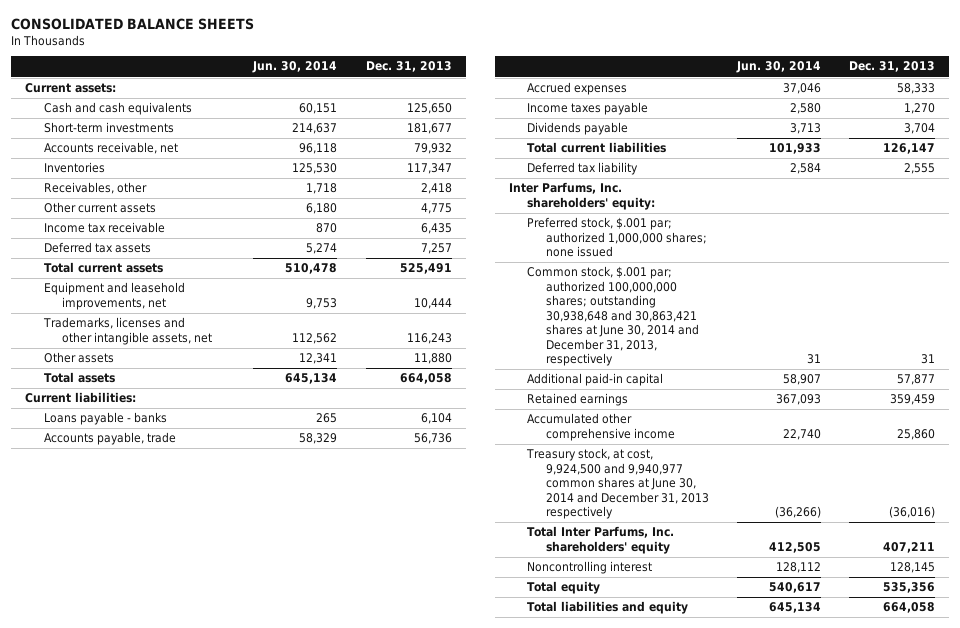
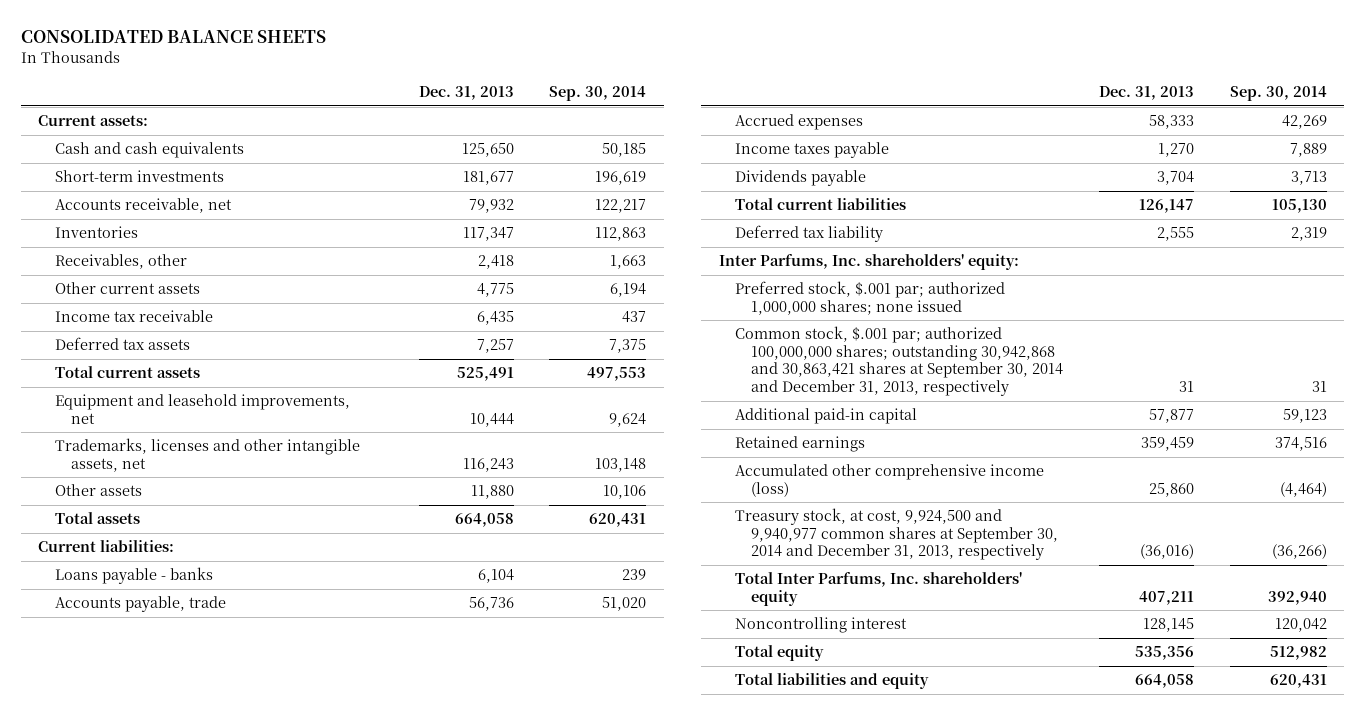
[252,61,338,74] Jun. 30, 2014 -> none
none -> [549,85,647,101] Sep. 30, 2014
[527,266,699,367] Common stock, $.001 par; authorized 100,000,000 shares; outstanding 30,938,648 and 30,863,421 shares at June 30, 2014 and December 31, 2013, respectively -> [734,326,1063,396] Common stock, $.001 par; authorized 100,000,000 shares; outstanding 30,942,868 and 30,863,421 shares at September 30, 2014 and December 31, 2013, respectively
[527,413,675,441] Accumulated other comprehensive income -> [734,464,1044,497] Accumulated other comprehensive income (loss)
[526,448,709,520] Treasury stock, at cost, 9,924,500 and 9,940,977 common shares at June 30, 2014 and December 31, 2013 respectively -> [734,508,1058,561] Treasury stock, at cost, 9,924,500 and 9,940,977 common shares at September 30, 2014 and December 31, 2013, respectively

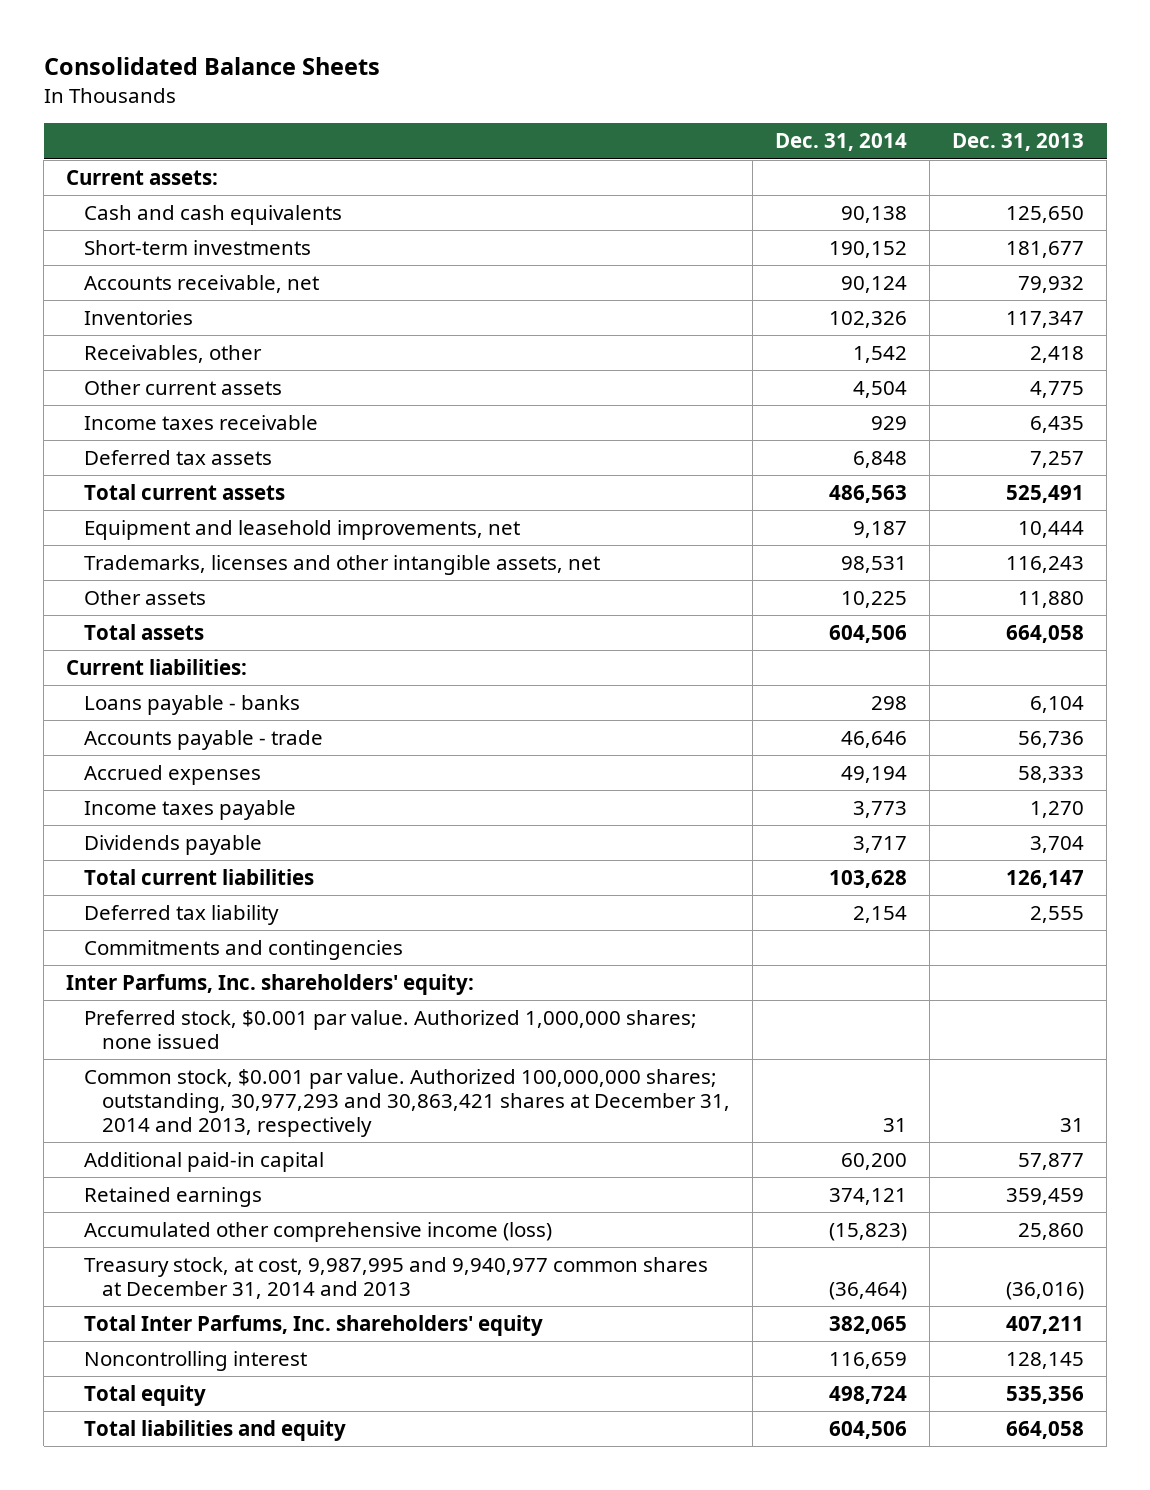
[20,30,326,44] CONSOLIDATED BALANCE SHEETS -> [43,57,380,76] Consolidated Balance Sheets
[549,85,647,101] Sep. 30, 2014 -> none
none -> [775,133,908,152] Dec. 31, 2014
[54,310,213,323] Income tax receivable -> [84,415,319,431] Income taxes receivable
[54,596,226,613] Accounts payable, trade -> [84,730,324,751] Accounts payable - trade
none -> [84,940,404,961] Commitments and contingencies
[734,281,1005,315] Preferred stock, $.001 par; authorized 1,000,000 shares; none issued -> [84,1010,698,1050] Preferred stock, $0.001 par value. Authorized 1,000,000 shares; none issued
[734,326,1063,396] Common stock, $.001 par; authorized 100,000,000 shares; outstanding 30,942,868 and 30,863,421 shares at September 30, 2014 and December 31, 2013, respectively -> [84,1069,731,1137] Common stock, $0.001 par value. Authorized 100,000,000 shares; outstanding, 30,977,293 and 30,863,421 shares at December 31, 2014 and 2013, respectively
[734,508,1058,561] Treasury stock, at cost, 9,924,500 and 9,940,977 common shares at September 30, 2014 and December 31, 2013, respectively -> [84,1257,709,1300] Treasury stock, at cost, 9,987,995 and 9,940,977 common shares at December 31, 2014 and 2013

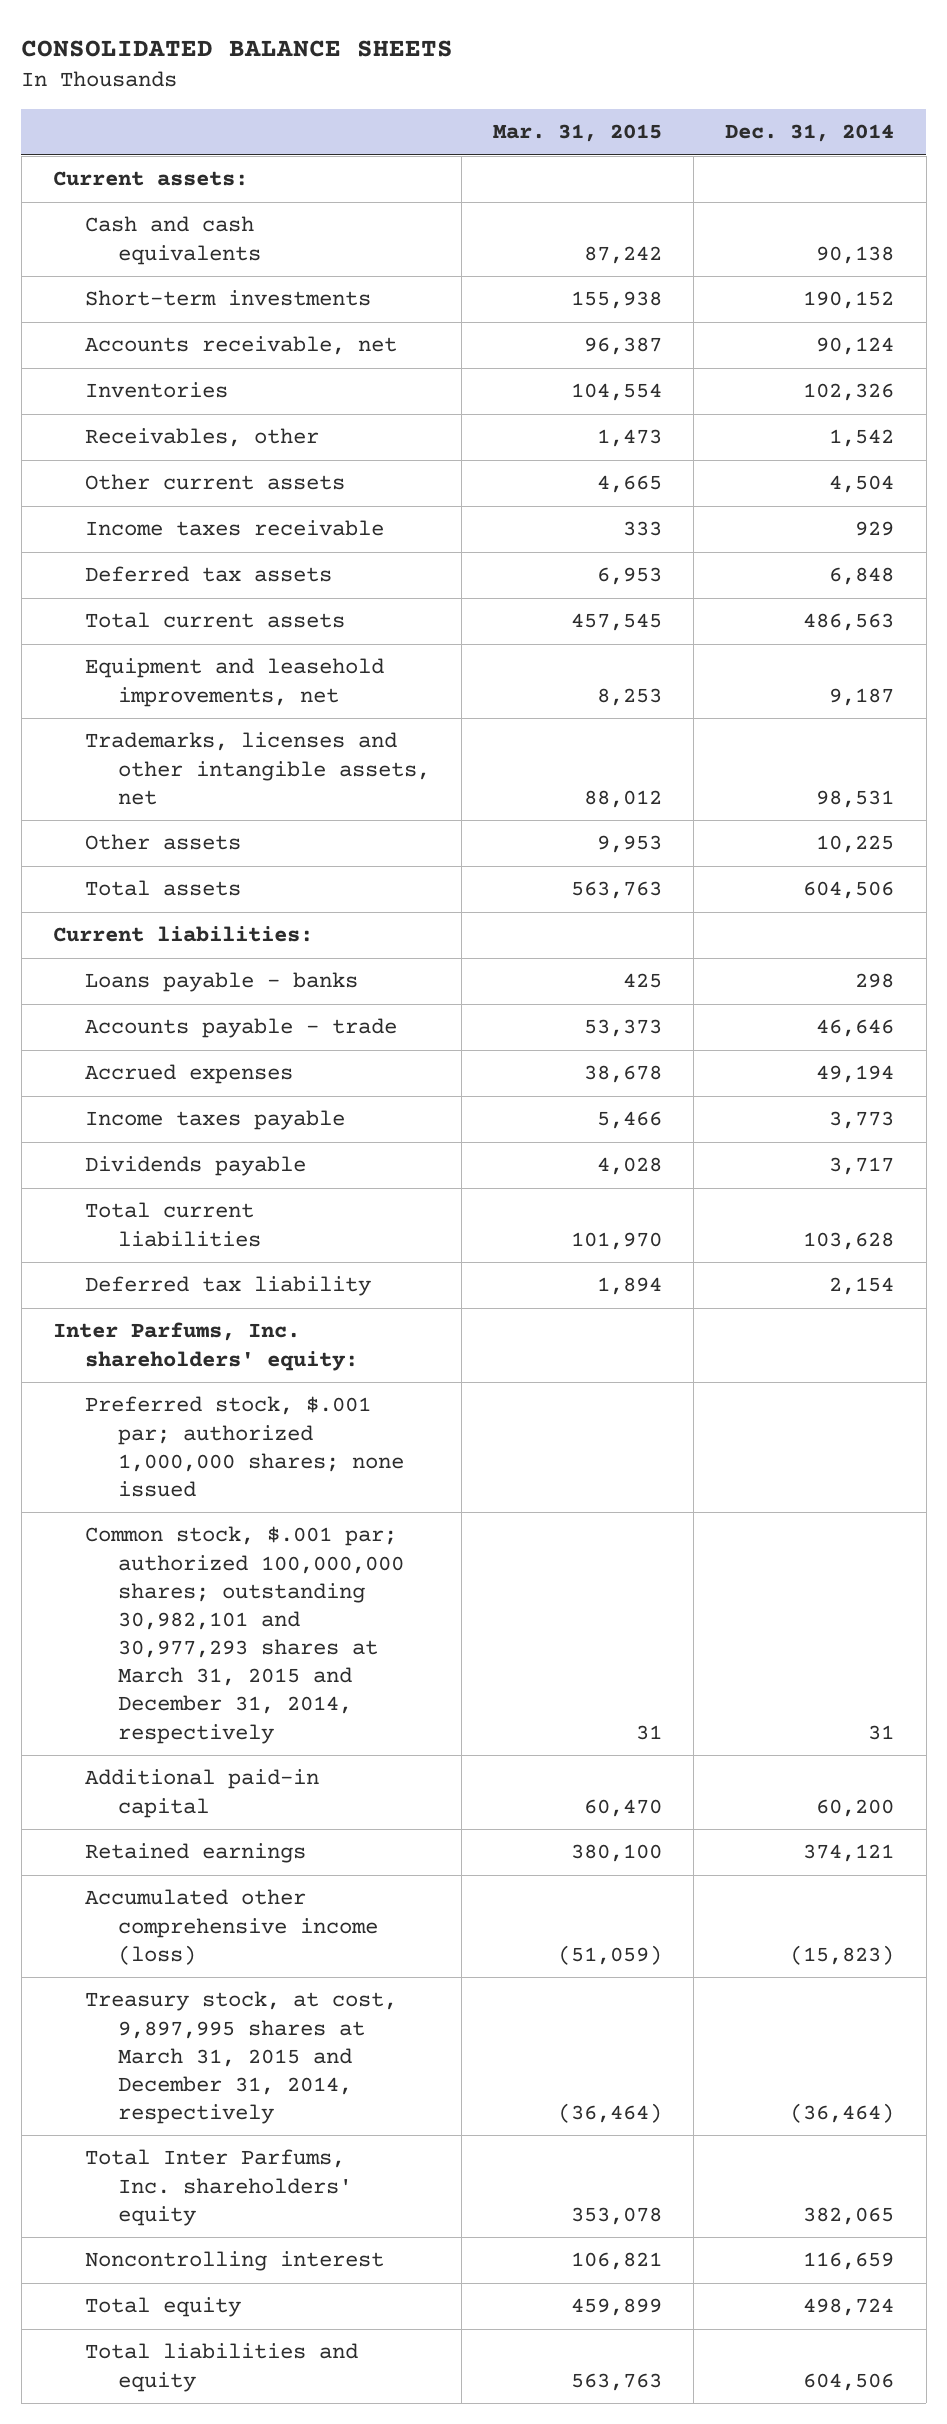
[43,57,380,76] Consolidated Balance Sheets -> [21,40,454,58] CONSOLIDATED BALANCE SHEETS
[952,133,1085,152] Dec. 31, 2013 -> none
none -> [493,124,663,143] Mar. 31, 2015
[84,940,404,961] Commitments and contingencies -> none
[84,1010,698,1050] Preferred stock, $0.001 par value. Authorized 1,000,000 shares; none issued -> [85,1396,404,1497] Preferred stock, $.001 par; authorized 1,000,000 shares; none issued
[84,1069,731,1137] Common stock, $0.001 par value. Authorized 100,000,000 shares; outstanding, 30,977,293 and 30,863,421 shares at December 31, 2014 and 2013, respectively -> [85,1526,404,1744] Common stock, $.001 par; authorized 100,000,000 shares; outstanding 30,982,101 and 30,977,293 shares at March 31, 2015 and December 31, 2014, respectively
[84,1257,709,1300] Treasury stock, at cost, 9,987,995 and 9,940,977 common shares at December 31, 2014 and 2013 -> [85,1991,398,2125] Treasury stock, at cost, 9,897,995 shares at March 31, 2015 and December 31, 2014, respectively

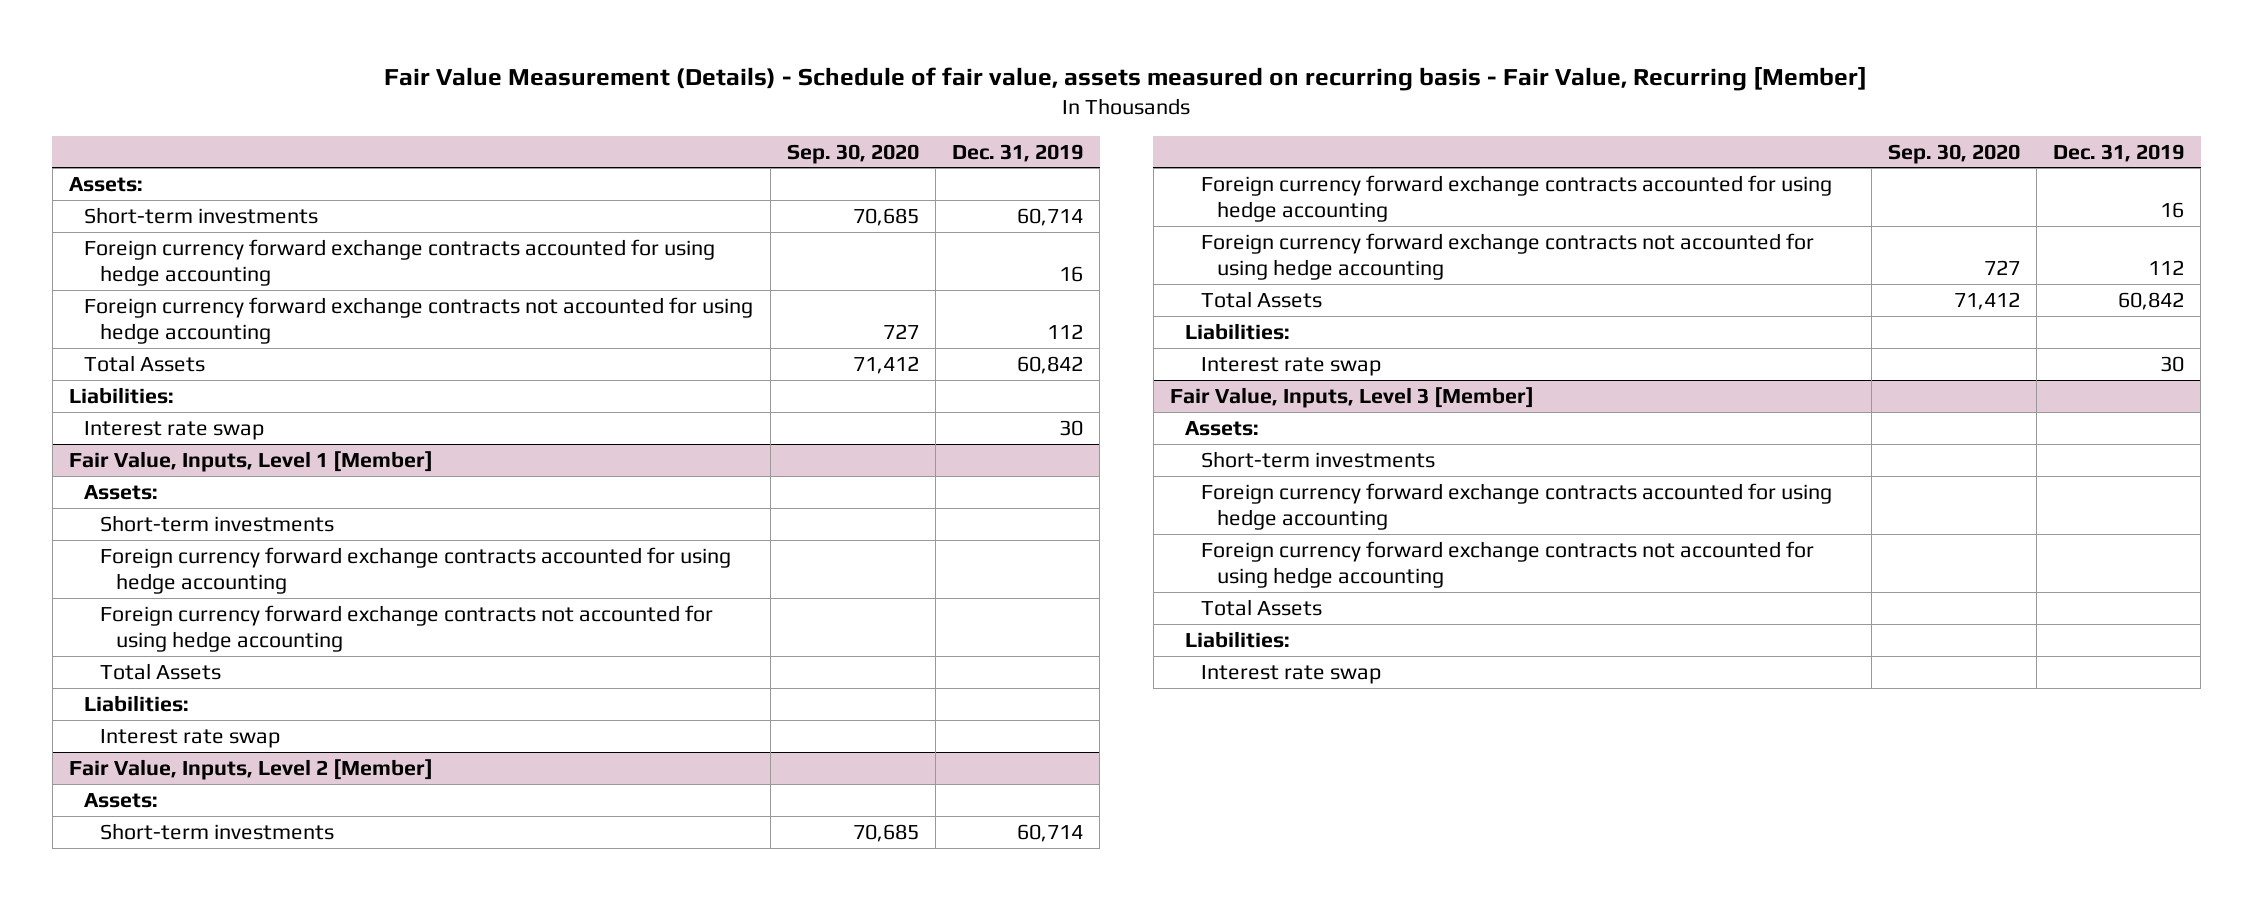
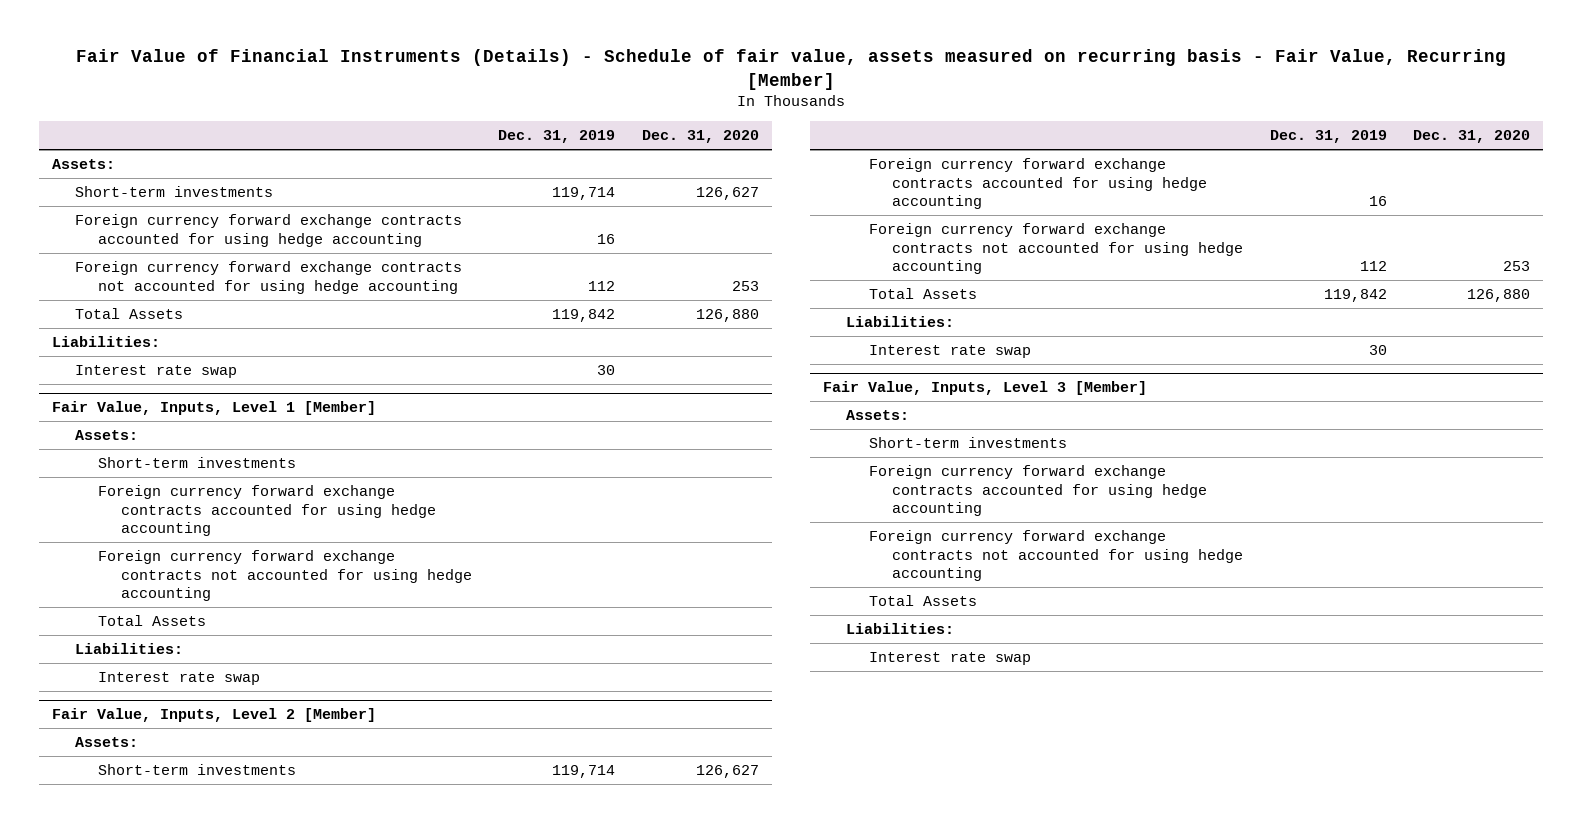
[384,66,1868,92] Fair Value Measurement (Details) - Schedule of fair value, assets measured on recurring basis - Fair Value, Recurring [Member] -> [75,49,1506,90] Fair Value of Financial Instruments (Details) - Schedule of fair value, assets measured on recurring basis - Fair Value, Recurring [Member]
[786,143,919,164] Sep. 30, 2020 -> none
none -> [641,130,759,144] Dec. 31, 2020
[1017,207,1084,226] 60,714 -> [552,186,616,200] 119,714
[1017,355,1084,374] 60,842 -> [552,308,616,322] 119,842
[1017,823,1084,842] 60,714 -> [552,764,616,778] 119,714
[2118,291,2185,310] 60,842 -> [1323,288,1387,302] 119,842

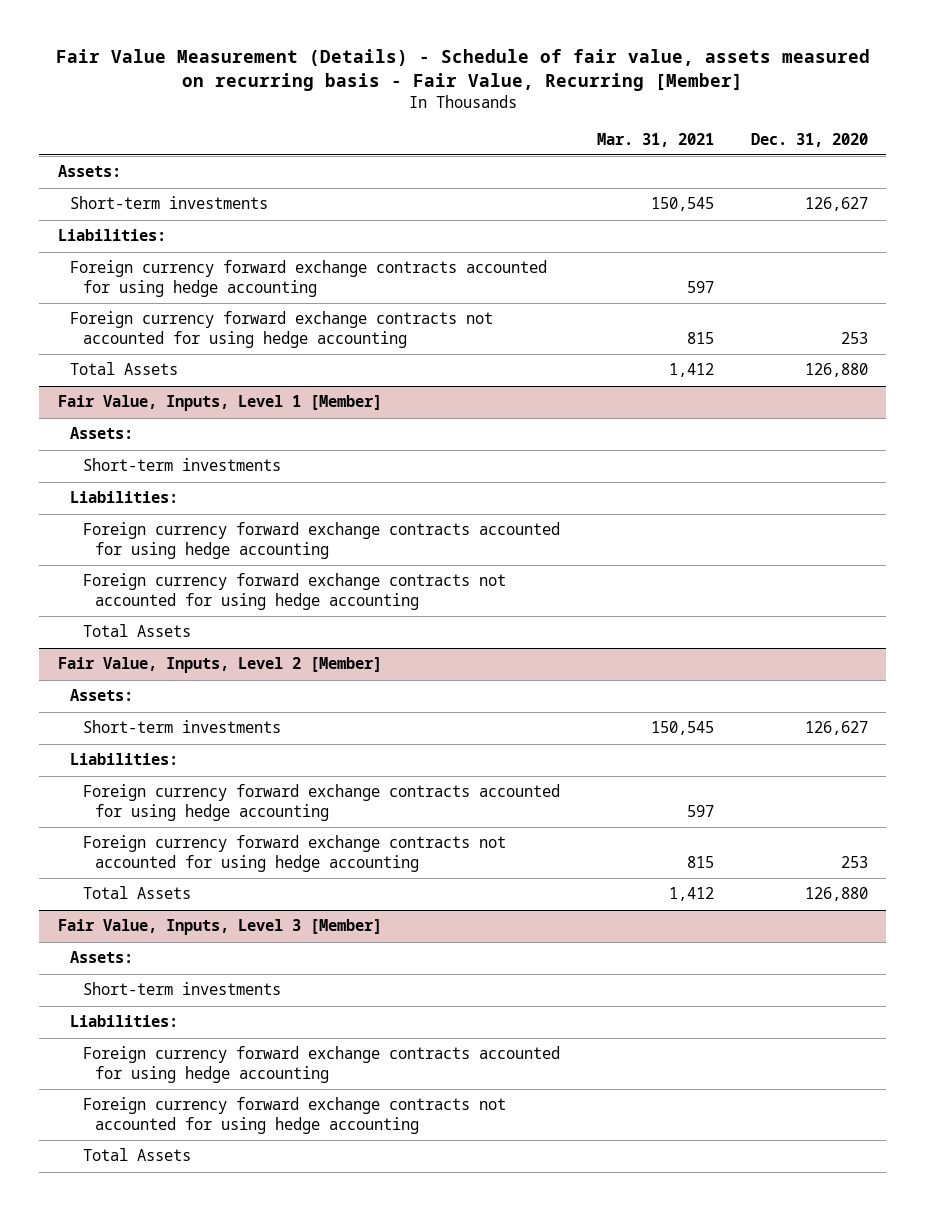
[75,49,1506,90] Fair Value of Financial Instruments (Details) - Schedule of fair value, assets measured on recurring basis - Fair Value, Recurring [Member] -> [55,49,870,92] Fair Value Measurement (Details) - Schedule of fair value, assets measured on recurring basis - Fair Value, Recurring [Member]
[498,130,616,144] Dec. 31, 2019 -> none
none -> [596,132,714,147] Mar. 31, 2021
[51,335,160,347] Liabilities: -> [57,229,166,242] Liabilities:
[74,364,237,378] Interest rate swap -> none
[74,642,183,654] Liabilities: -> [70,491,179,504] Liabilities:
[97,671,260,685] Interest rate swap -> none
[846,315,955,327] Liabilities: -> [70,753,179,766] Liabilities:
[869,344,1032,358] Interest rate swap -> none
[846,622,955,634] Liabilities: -> [70,1015,179,1028] Liabilities:
[869,651,1032,665] Interest rate swap -> none

